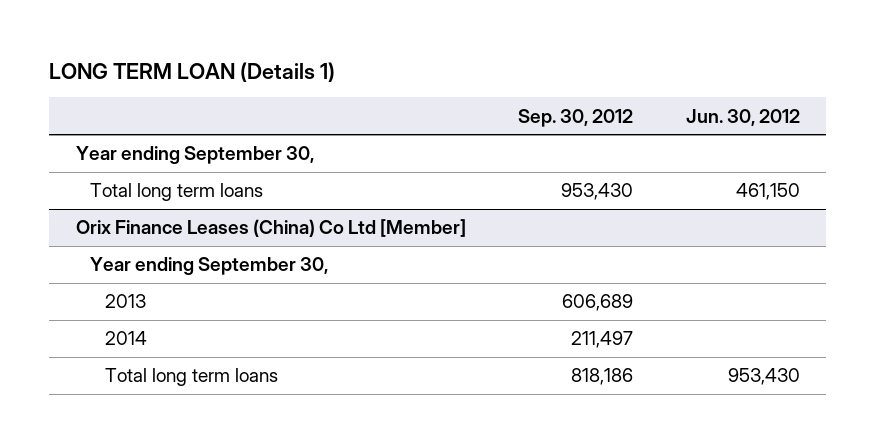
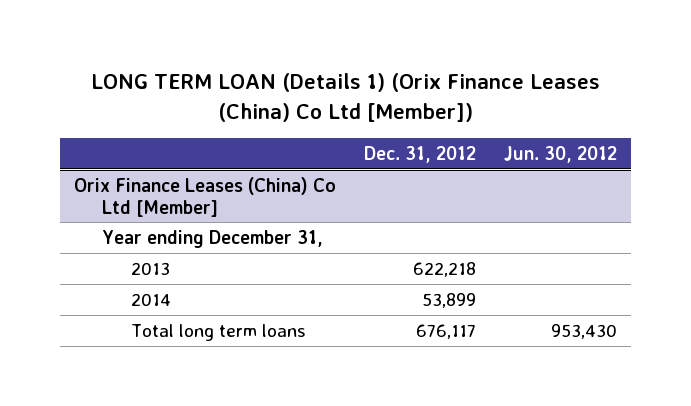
[49,61,336,82] LONG TERM LOAN (Details 1) -> [90,73,600,122] LONG TERM LOAN (Details 1) (Orix Finance Leases (China) Co Ltd [Member])
[518,108,634,127] Sep. 30, 2012 -> none
none -> [364,145,477,163] Dec. 31, 2012
[75,146,314,165] Year ending September 30, -> none
[90,183,264,202] Total long term loans -> none
[90,257,329,276] Year ending September 30, -> [102,229,324,248] Year ending December 31,

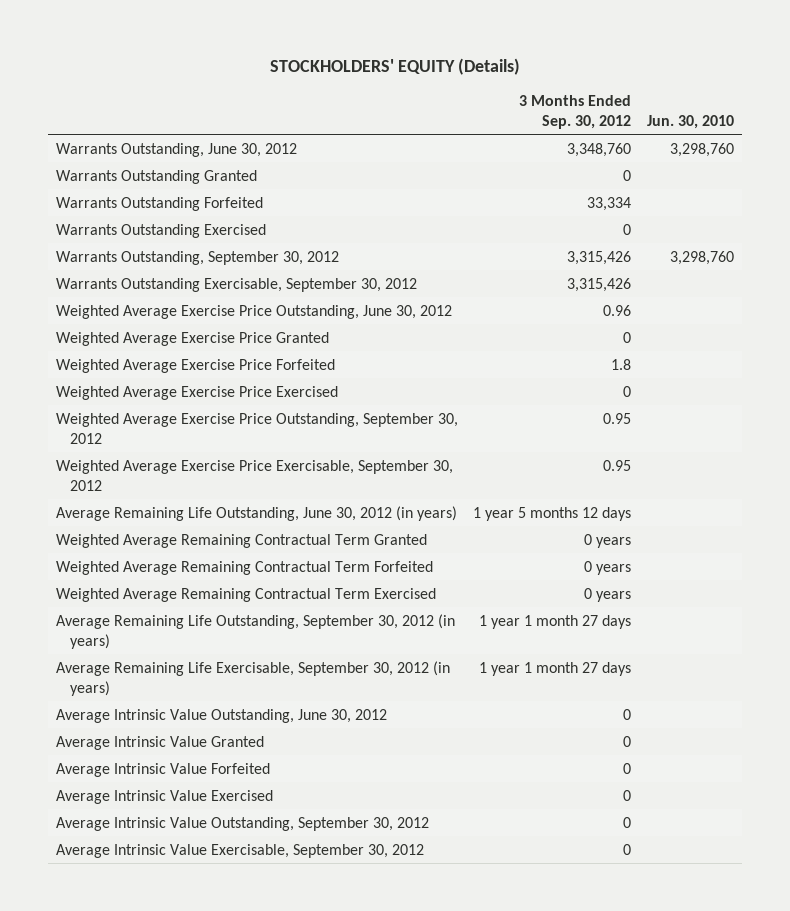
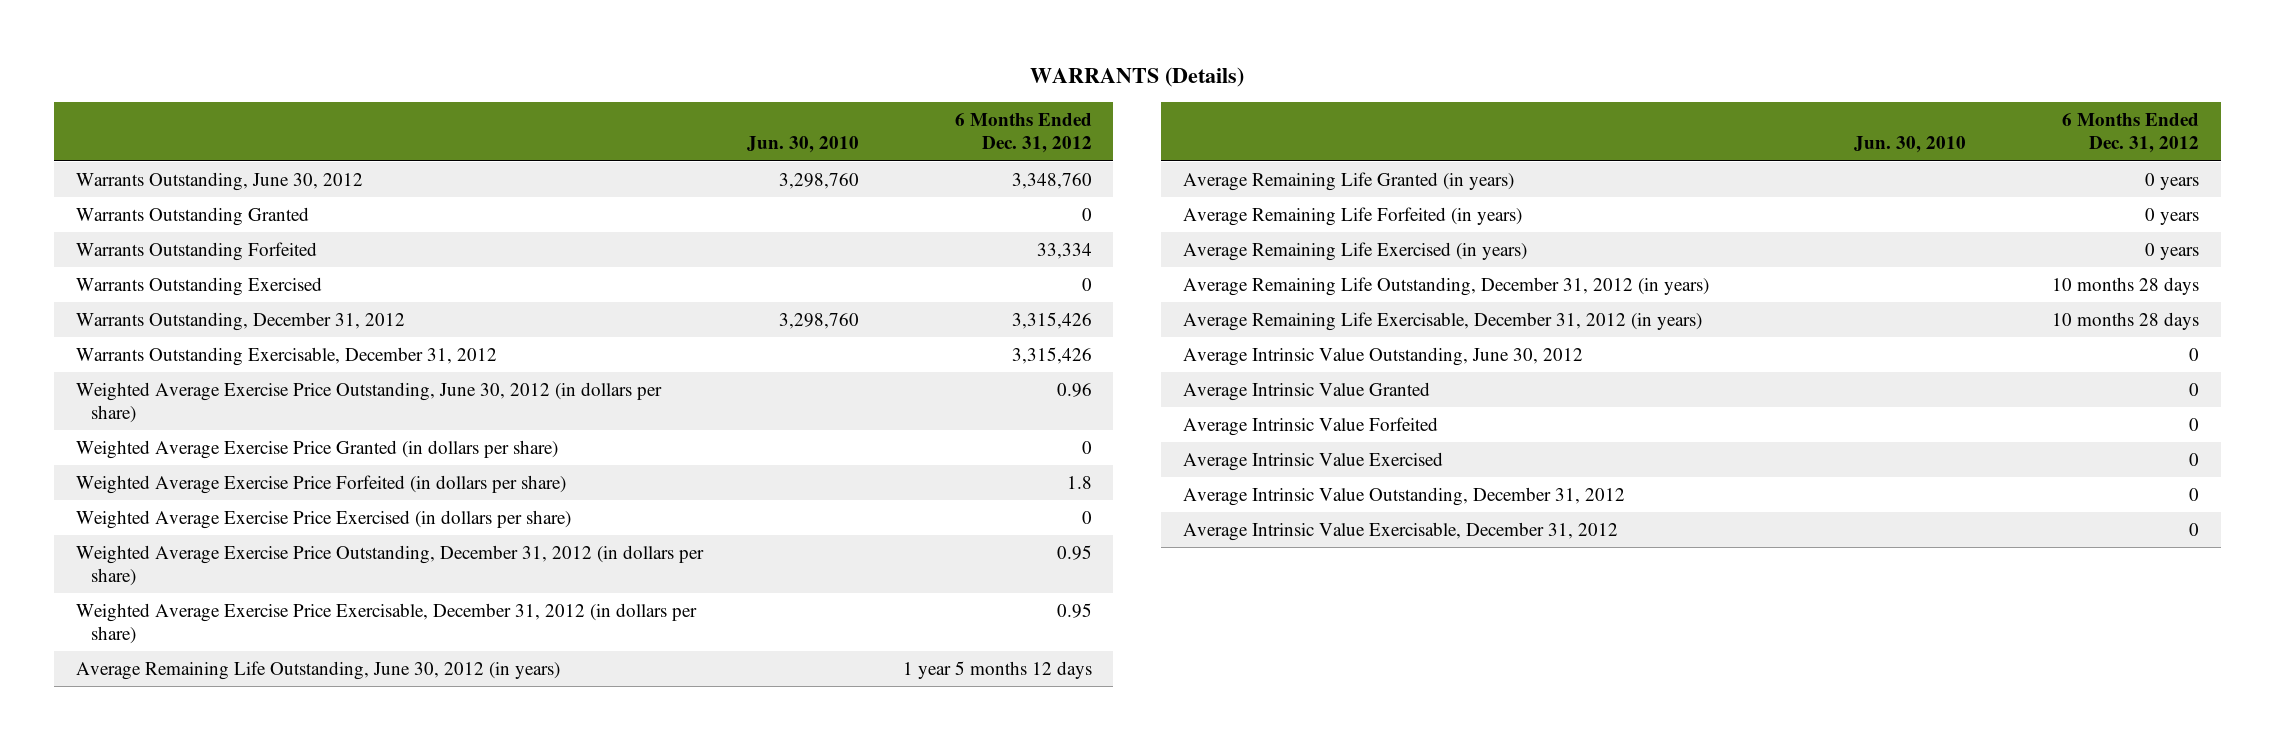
[269,57,520,75] STOCKHOLDERS' EQUITY (Details) -> [1030,67,1245,88] WARRANTS (Details)
[519,94,632,129] 3 Months Ended Sep. 30, 2012 -> none
none -> [954,113,1092,154] 6 Months Ended Dec. 31, 2012
[55,250,339,265] Warrants Outstanding, September 30, 2012 -> [75,311,405,331] Warrants Outstanding, December 31, 2012
[55,277,417,292] Warrants Outstanding Exercisable, September 30, 2012 -> [75,346,497,366] Warrants Outstanding Exercisable, December 31, 2012
[55,304,452,319] Weighted Average Exercise Price Outstanding, June 30, 2012 -> [75,381,662,423] Weighted Average Exercise Price Outstanding, June 30, 2012 (in dollars per share)
[55,331,329,346] Weighted Average Exercise Price Granted -> [75,439,558,459] Weighted Average Exercise Price Granted (in dollars per share)
[55,358,335,373] Weighted Average Exercise Price Forfeited -> [75,474,566,494] Weighted Average Exercise Price Forfeited (in dollars per share)
[55,385,338,400] Weighted Average Exercise Price Exercised -> [75,509,571,529] Weighted Average Exercise Price Exercised (in dollars per share)
[55,412,458,444] Weighted Average Exercise Price Outstanding, September 30, 2012 -> [75,544,704,586] Weighted Average Exercise Price Outstanding, December 31, 2012 (in dollars per share)
[55,459,453,491] Weighted Average Exercise Price Exercisable, September 30, 2012 -> [75,602,697,644] Weighted Average Exercise Price Exercisable, December 31, 2012 (in dollars per share)
[55,533,427,548] Weighted Average Remaining Contractual Term Granted -> [1183,171,1515,191] Average Remaining Life Granted (in years)
[55,560,433,575] Weighted Average Remaining Contractual Term Forfeited -> [1183,206,1523,226] Average Remaining Life Forfeited (in years)
[55,587,436,602] Weighted Average Remaining Contractual Term Exercised -> [1183,241,1528,261] Average Remaining Life Exercised (in years)
[55,613,455,649] Average Remaining Life Outstanding, September 30, 2012 (in years) -> [1183,276,1710,296] Average Remaining Life Outstanding, December 31, 2012 (in years)
[55,660,450,696] Average Remaining Life Exercisable, September 30, 2012 (in years) -> [1183,311,1703,331] Average Remaining Life Exercisable, December 31, 2012 (in years)
[55,816,429,831] Average Intrinsic Value Outstanding, September 30, 2012 -> [1183,486,1626,506] Average Intrinsic Value Outstanding, December 31, 2012
[55,843,424,858] Average Intrinsic Value Exercisable, September 30, 2012 -> [1183,521,1619,541] Average Intrinsic Value Exercisable, December 31, 2012

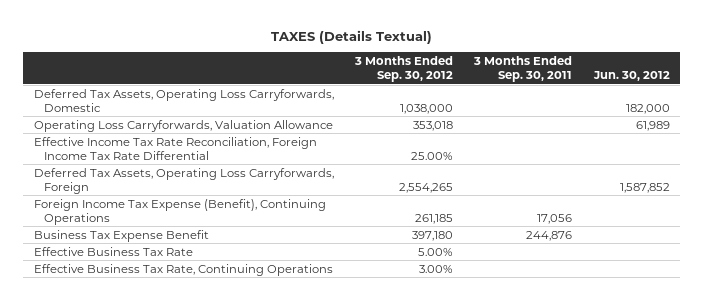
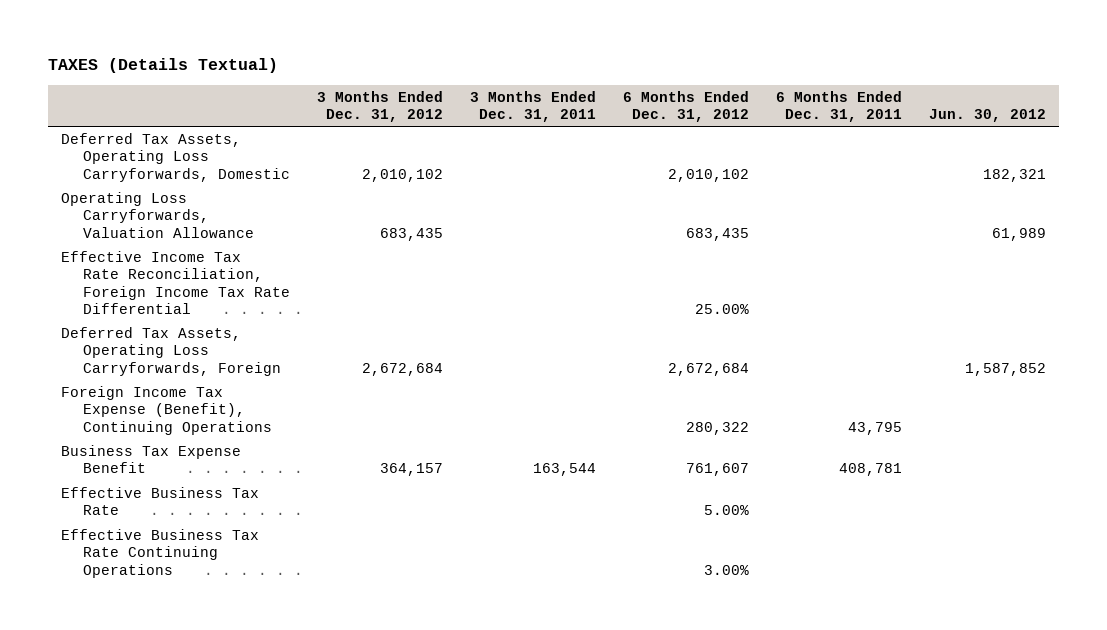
[354,56,454,82] 3 Months Ended Sep. 30, 2012 -> none
[473,56,573,82] 3 Months Ended Sep. 30, 2011 -> none
none -> [316,90,443,123] 3 Months Ended Dec. 31, 2012
none -> [469,90,596,123] 3 Months Ended Dec. 31, 2011
none -> [622,90,749,123] 6 Months Ended Dec. 31, 2012
none -> [775,90,902,123] 6 Months Ended Dec. 31, 2011
[625,103,670,114] 182,000 -> [982,168,1046,182] 182,321
[33,263,333,276] Effective Business Tax Rate, Continuing Operations -> [61,528,260,578] Effective Business Tax Rate Continuing Operations

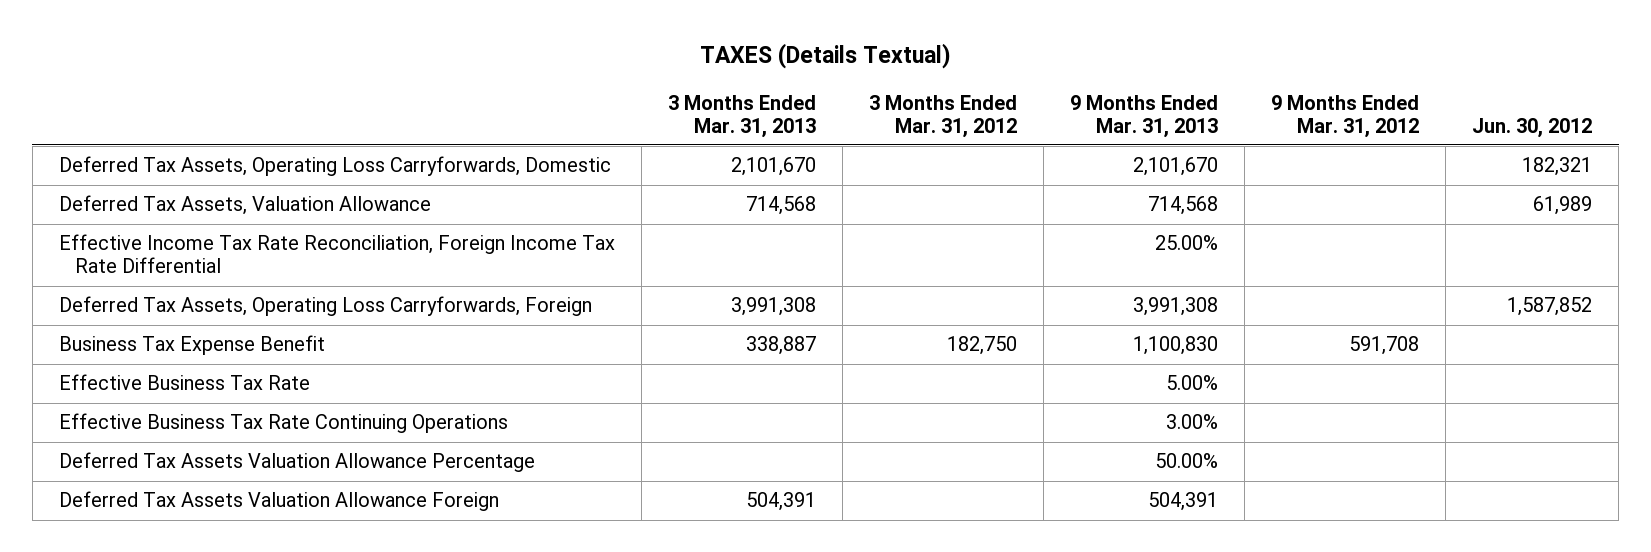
[316,90,443,123] 3 Months Ended Dec. 31, 2012 -> none
[469,90,596,123] 3 Months Ended Dec. 31, 2011 -> none
[622,90,749,123] 6 Months Ended Dec. 31, 2012 -> none
[775,90,902,123] 6 Months Ended Dec. 31, 2011 -> none
none -> [668,94,817,138] 3 Months Ended Mar. 31, 2013
none -> [869,94,1018,138] 3 Months Ended Mar. 31, 2012
none -> [1070,94,1219,138] 9 Months Ended Mar. 31, 2013
none -> [1271,94,1420,138] 9 Months Ended Mar. 31, 2012
[61,191,254,238] Operating Loss Carryforwards, Valuation Allowance -> [59,195,432,216] Deferred Tax Assets, Valuation Allowance
[61,385,272,435] Foreign Income Tax Expense (Benefit), Continuing Operations -> none
none -> [59,452,536,473] Deferred Tax Assets Valuation Allowance Percentage
none -> [59,491,500,512] Deferred Tax Assets Valuation Allowance Foreign

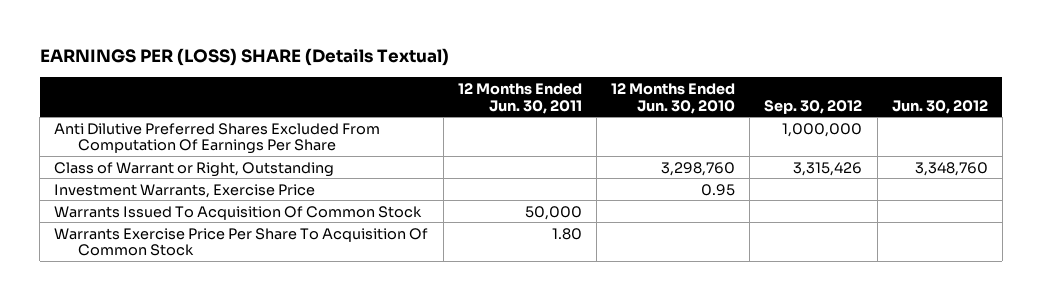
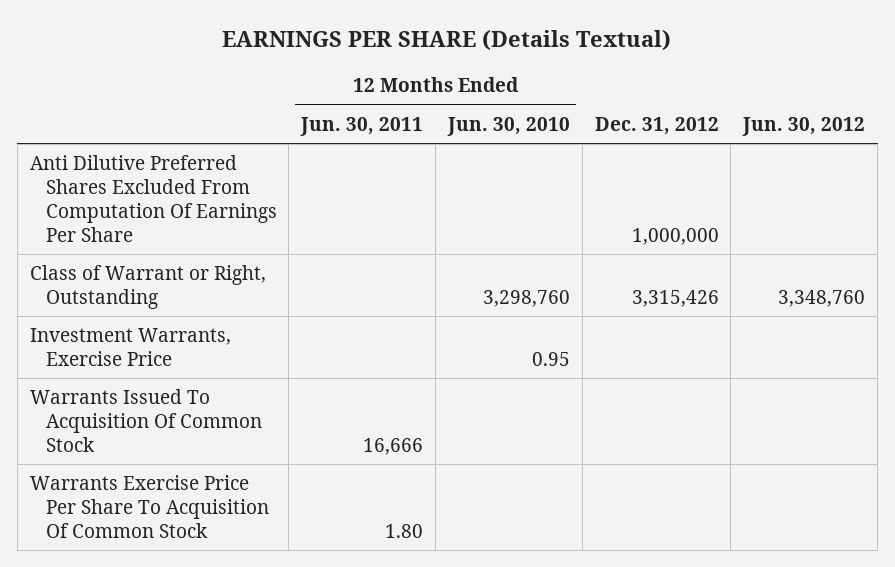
[39,48,449,67] EARNINGS PER (LOSS) SHARE (Details Textual) -> [222,30,672,52] EARNINGS PER SHARE (Details Textual)
[764,99,863,114] Sep. 30, 2012 -> none
none -> [594,116,719,135] Dec. 31, 2012
[524,205,582,220] 50,000 -> [363,437,424,455] 16,666

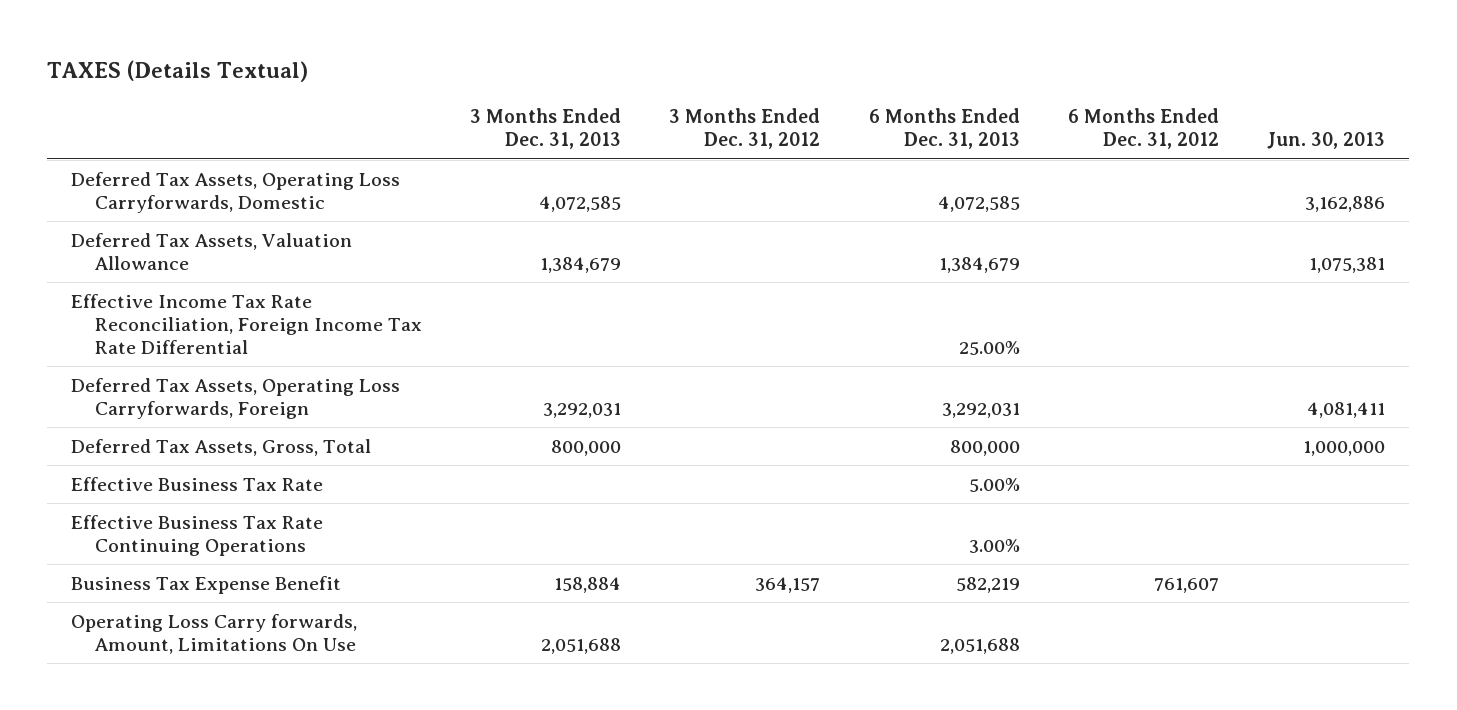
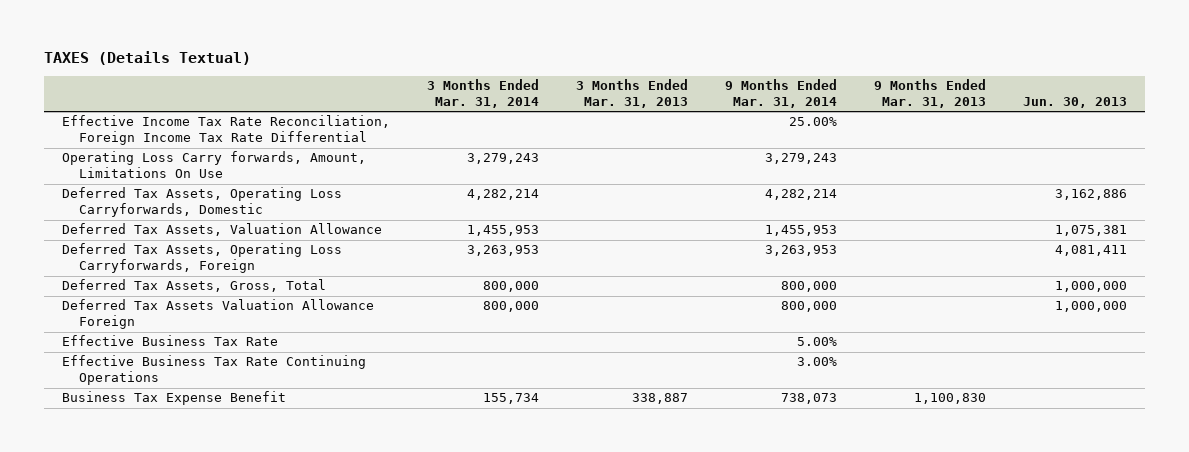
[470,108,622,150] 3 Months Ended Dec. 31, 2013 -> none
[669,108,821,150] 3 Months Ended Dec. 31, 2012 -> none
[868,108,1020,150] 6 Months Ended Dec. 31, 2013 -> none
[1067,108,1219,150] 6 Months Ended Dec. 31, 2012 -> none
none -> [427,79,540,108] 3 Months Ended Mar. 31, 2014
none -> [576,79,689,108] 3 Months Ended Mar. 31, 2013
none -> [725,79,838,108] 9 Months Ended Mar. 31, 2014
none -> [874,79,987,108] 9 Months Ended Mar. 31, 2013
[71,293,423,355] Effective Income Tax Rate Reconciliation, Foreign Income Tax Rate Differential -> [62,115,391,146] Effective Income Tax Rate Reconciliation, Foreign Income Tax Rate Differential
[71,613,358,654] Operating Loss Carry forwards, Amount, Limitations On Use -> [62,151,367,179] Operating Loss Carry forwards, Amount, Limitations On Use
none -> [62,299,375,330] Deferred Tax Assets Valuation Allowance Foreign

